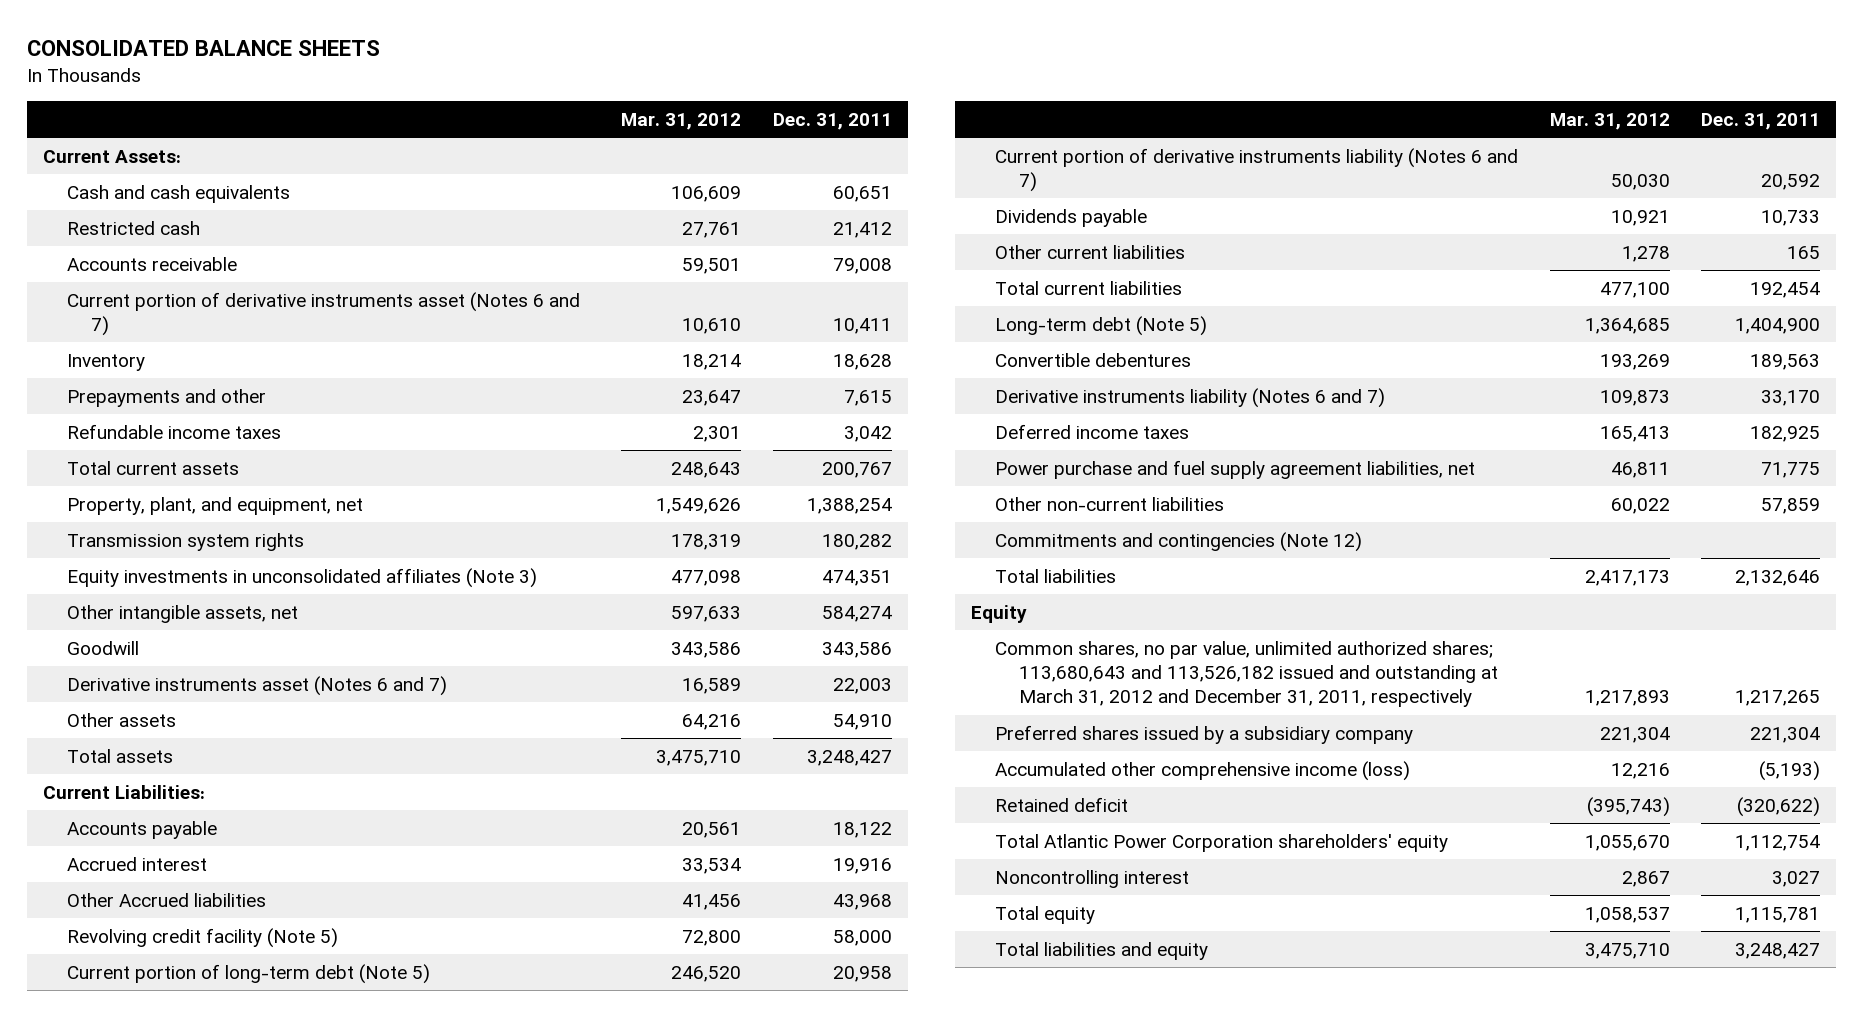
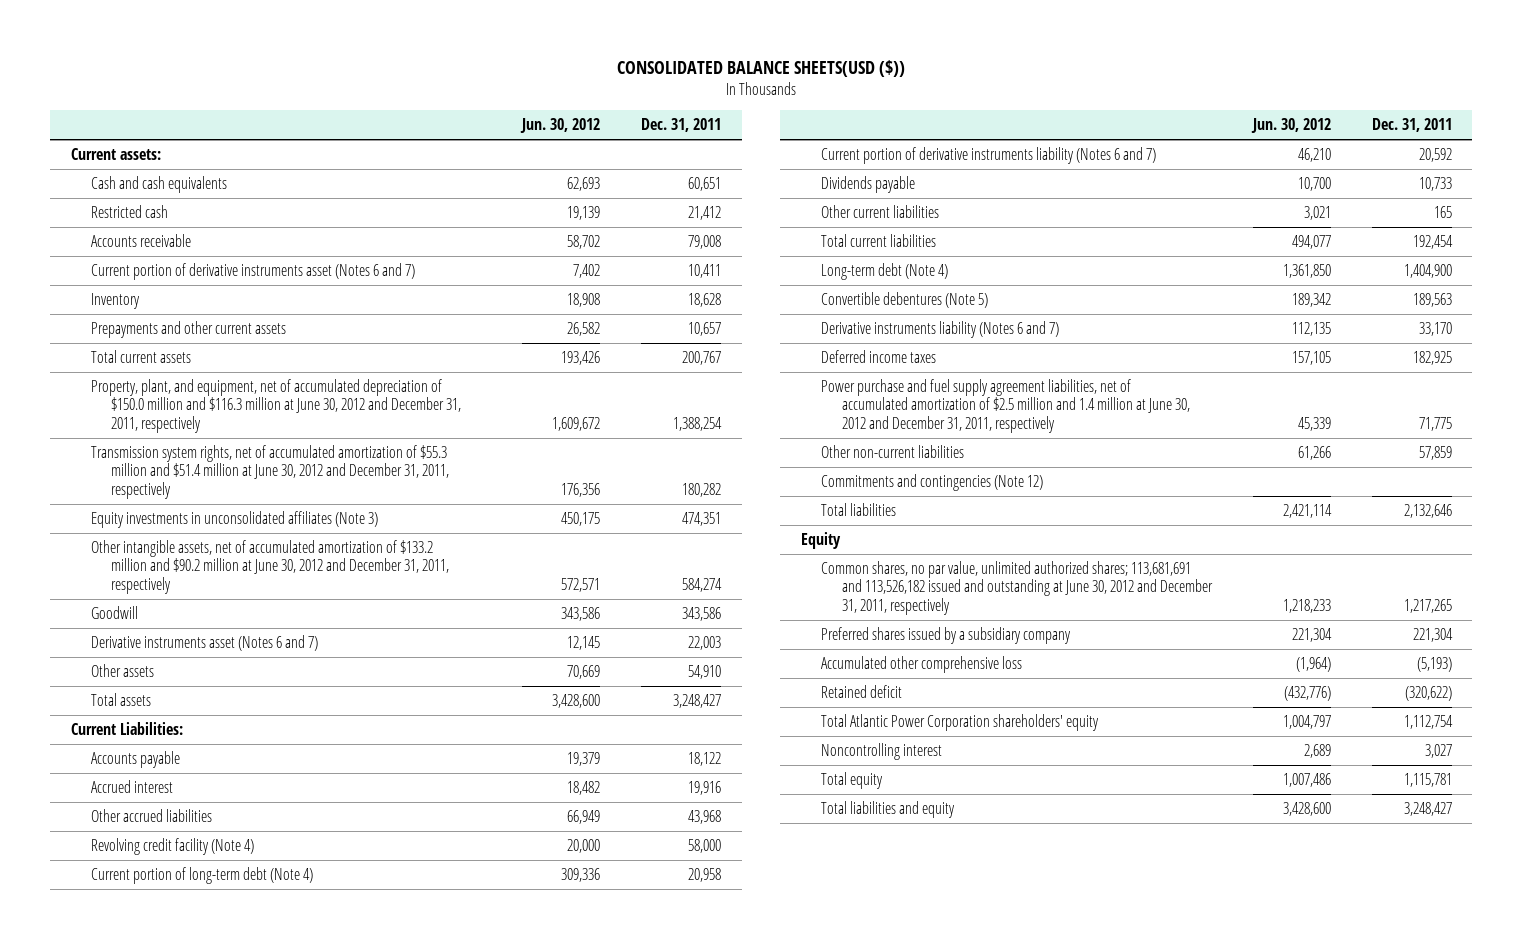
[26,40,380,57] CONSOLIDATED BALANCE SHEETS -> [617,59,906,77] CONSOLIDATED BALANCE SHEETS(USD ($))
[621,112,742,130] Mar. 31, 2012 -> none
none -> [520,118,601,134] Jun. 30, 2012
[42,149,181,163] Current Assets: -> [70,147,161,160] Current assets:
[66,423,281,439] Refundable income taxes -> none
[66,388,266,407] Prepayments and other -> [91,320,287,338] Prepayments and other current assets
[844,389,893,406] 7,615 -> [688,321,722,336] 10,657
[66,496,363,515] Property, plant, and equipment, net -> [91,378,462,433] Property, plant, and equipment, net of accumulated depreciation of $150.0 million and $116.3 million at June 30, 2012 and December 31, 2011, respectively
[66,532,304,551] Transmission system rights -> [91,444,450,499] Transmission system rights, net of accumulated amortization of $55.3 million and $51.4 million at June 30, 2012 and December 31, 2011, respectively
[66,604,298,623] Other intangible assets, net -> [91,539,450,594] Other intangible assets, net of accumulated amortization of $133.2 million and $90.2 million at June 30, 2012 and December 31, 2011, respectively
[66,892,266,907] Other Accrued liabilities -> [91,808,213,822] Other accrued liabilities
[66,927,338,948] Revolving credit facility (Note 5) -> [91,837,255,855] Revolving credit facility (Note 4)
[66,963,430,984] Current portion of long-term debt (Note 5) -> [91,866,314,884] Current portion of long-term debt (Note 4)
[994,315,1207,336] Long-term debt (Note 5) -> [821,262,949,280] Long-term debt (Note 4)
[994,352,1191,367] Convertible debentures -> [821,291,989,308] Convertible debentures (Note 5)
[994,459,1475,479] Power purchase and fuel supply agreement liabilities, net -> [821,378,1190,433] Power purchase and fuel supply agreement liabilities, net of accumulated amortization of $2.5 million and 1.4 million at June 30, 2012 and December 31, 2011, respectively
[994,640,1499,707] Common shares, no par value, unlimited authorized shares; 113,680,643 and 113,526,182 issued and outstanding at March 31, 2012 and December 31, 2011, respectively -> [821,560,1213,615] Common shares, no par value, unlimited authorized shares; 113,681,691 and 113,526,182 issued and outstanding at June 30, 2012 and December 31, 2011, respectively
[994,760,1410,781] Accumulated other comprehensive income (loss) -> [821,655,1023,673] Accumulated other comprehensive loss

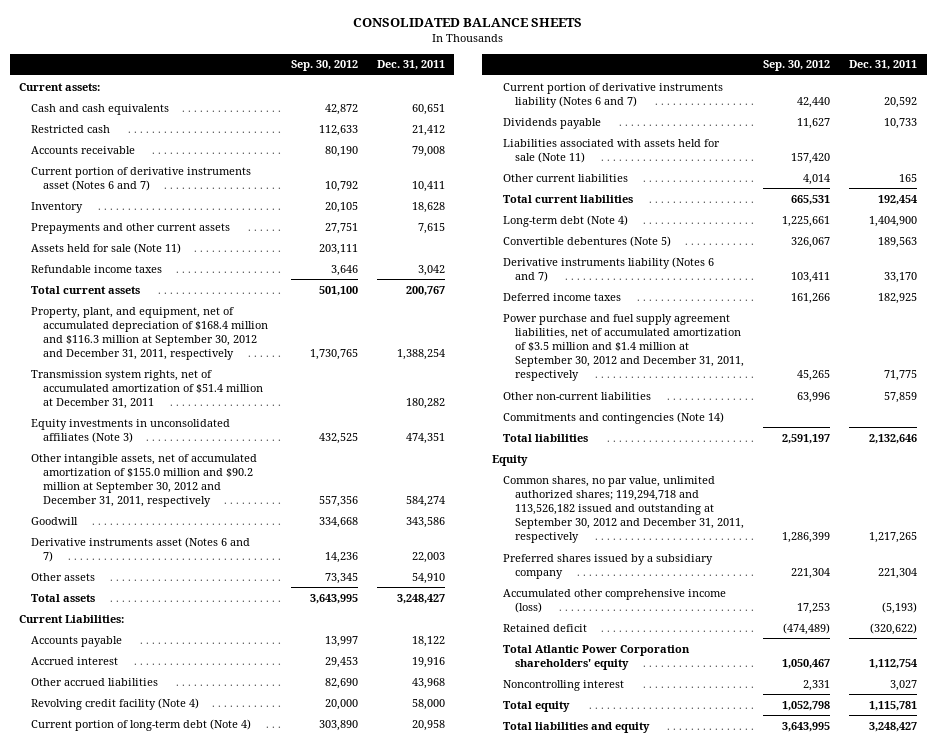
[617,59,906,77] CONSOLIDATED BALANCE SHEETS(USD ($)) -> [353,18,583,28] CONSOLIDATED BALANCE SHEETS
[520,118,601,134] Jun. 30, 2012 -> none
none -> [290,60,358,72] Sep. 30, 2012
[688,321,722,336] 10,657 -> [417,222,445,234] 7,615
none -> [30,242,181,254] Assets held for sale (Note 11)
none -> [30,264,162,273] Refundable income taxes
[91,378,462,433] Property, plant, and equipment, net of accumulated depreciation of $150.0 million and $116.3 million at June 30, 2012 and December 31, 2011, respectively -> [30,306,268,360] Property, plant, and equipment, net of accumulated depreciation of $168.4 million and $116.3 million at September 30, 2012 and December 31, 2011, respectively
[91,444,450,499] Transmission system rights, net of accumulated amortization of $55.3 million and $51.4 million at June 30, 2012 and December 31, 2011, respectively -> [30,369,263,409] Transmission system rights, net of accumulated amortization of $51.4 million at December 31, 2011
[91,539,450,594] Other intangible assets, net of accumulated amortization of $133.2 million and $90.2 million at June 30, 2012 and December 31, 2011, respectively -> [30,453,257,507] Other intangible assets, net of accumulated amortization of $155.0 million and $90.2 million at September 30, 2012 and December 31, 2011, respectively
none -> [503,138,721,163] Liabilities associated with assets held for sale (Note 11)
[821,378,1190,433] Power purchase and fuel supply agreement liabilities, net of accumulated amortization of $2.5 million and 1.4 million at June 30, 2012 and December 31, 2011, respectively -> [503,313,744,382] Power purchase and fuel supply agreement liabilities, net of accumulated amortization of $3.5 million and $1.4 million at September 30, 2012 and December 31, 2011, respectively
[821,473,1044,491] Commitments and contingencies (Note 12) -> [503,411,725,424] Commitments and contingencies (Note 14)
[821,560,1213,615] Common shares, no par value, unlimited authorized shares; 113,681,691 and 113,526,182 issued and outstanding at June 30, 2012 and December 31, 2011, respectively -> [503,475,744,544] Common shares, no par value, unlimited authorized shares; 119,294,718 and 113,526,182 issued and outstanding at September 30, 2012 and December 31, 2011, respectively
[821,655,1023,673] Accumulated other comprehensive loss -> [503,588,727,613] Accumulated other comprehensive income (loss)

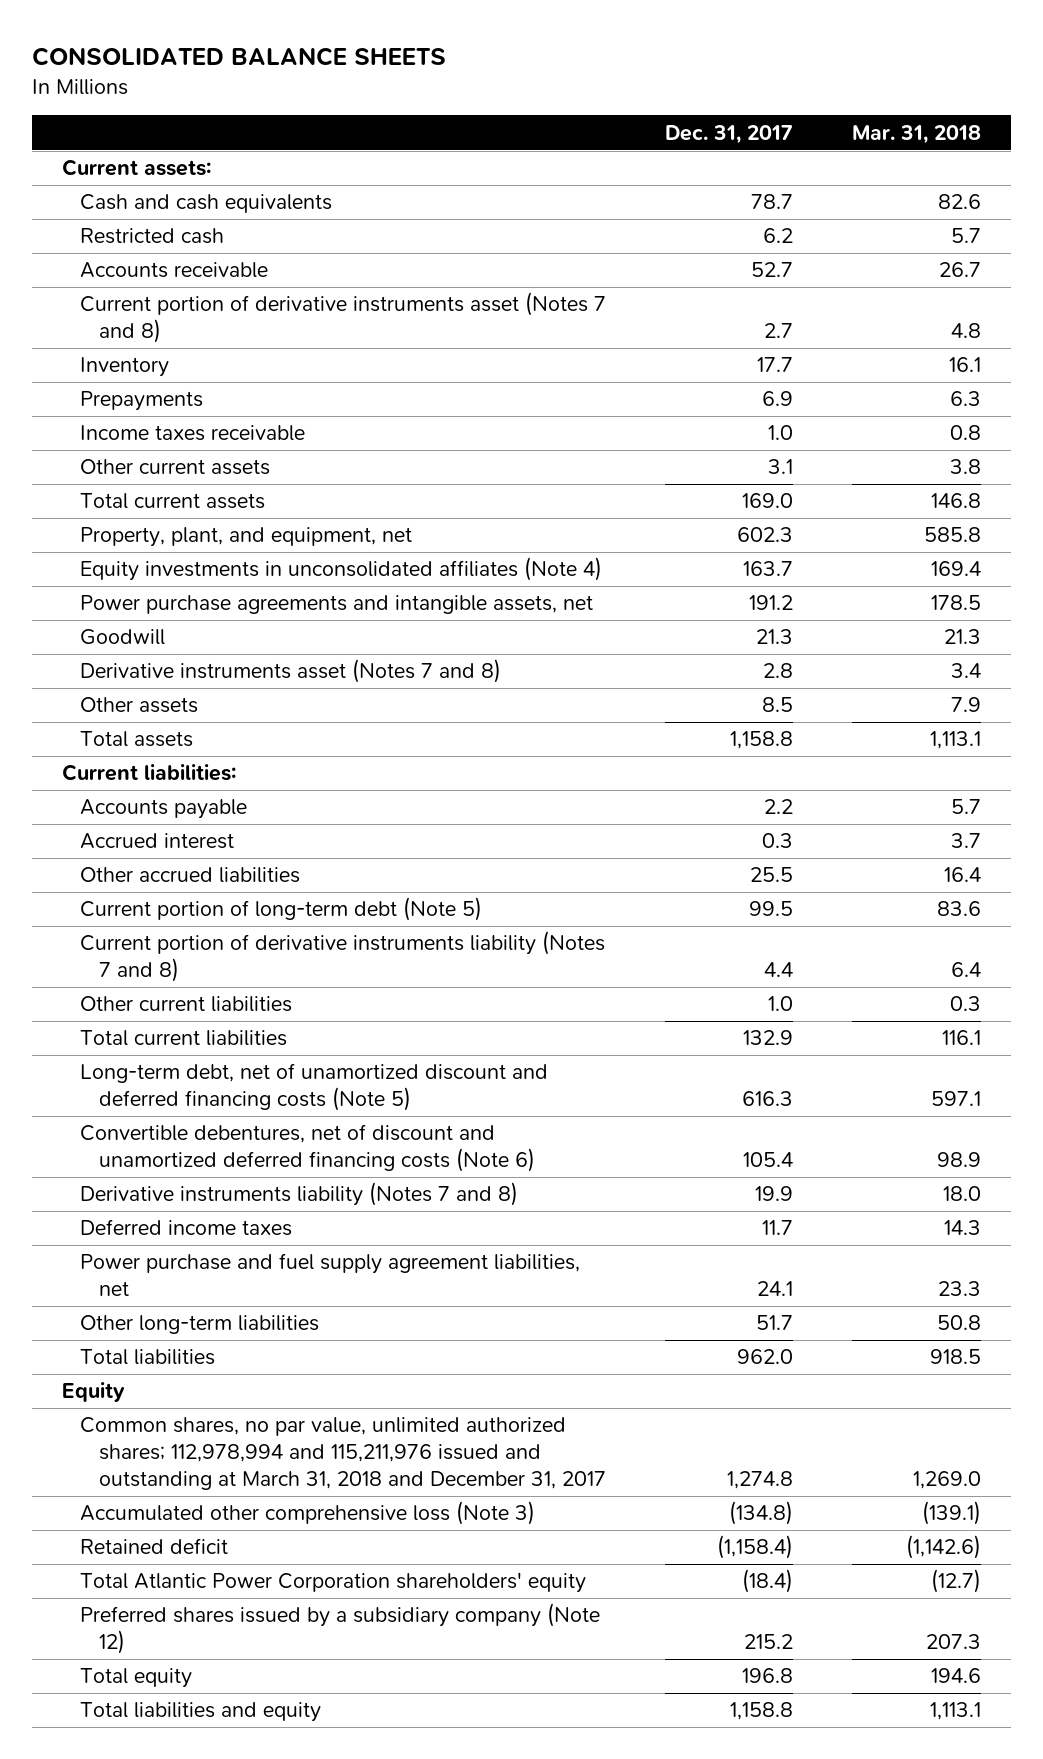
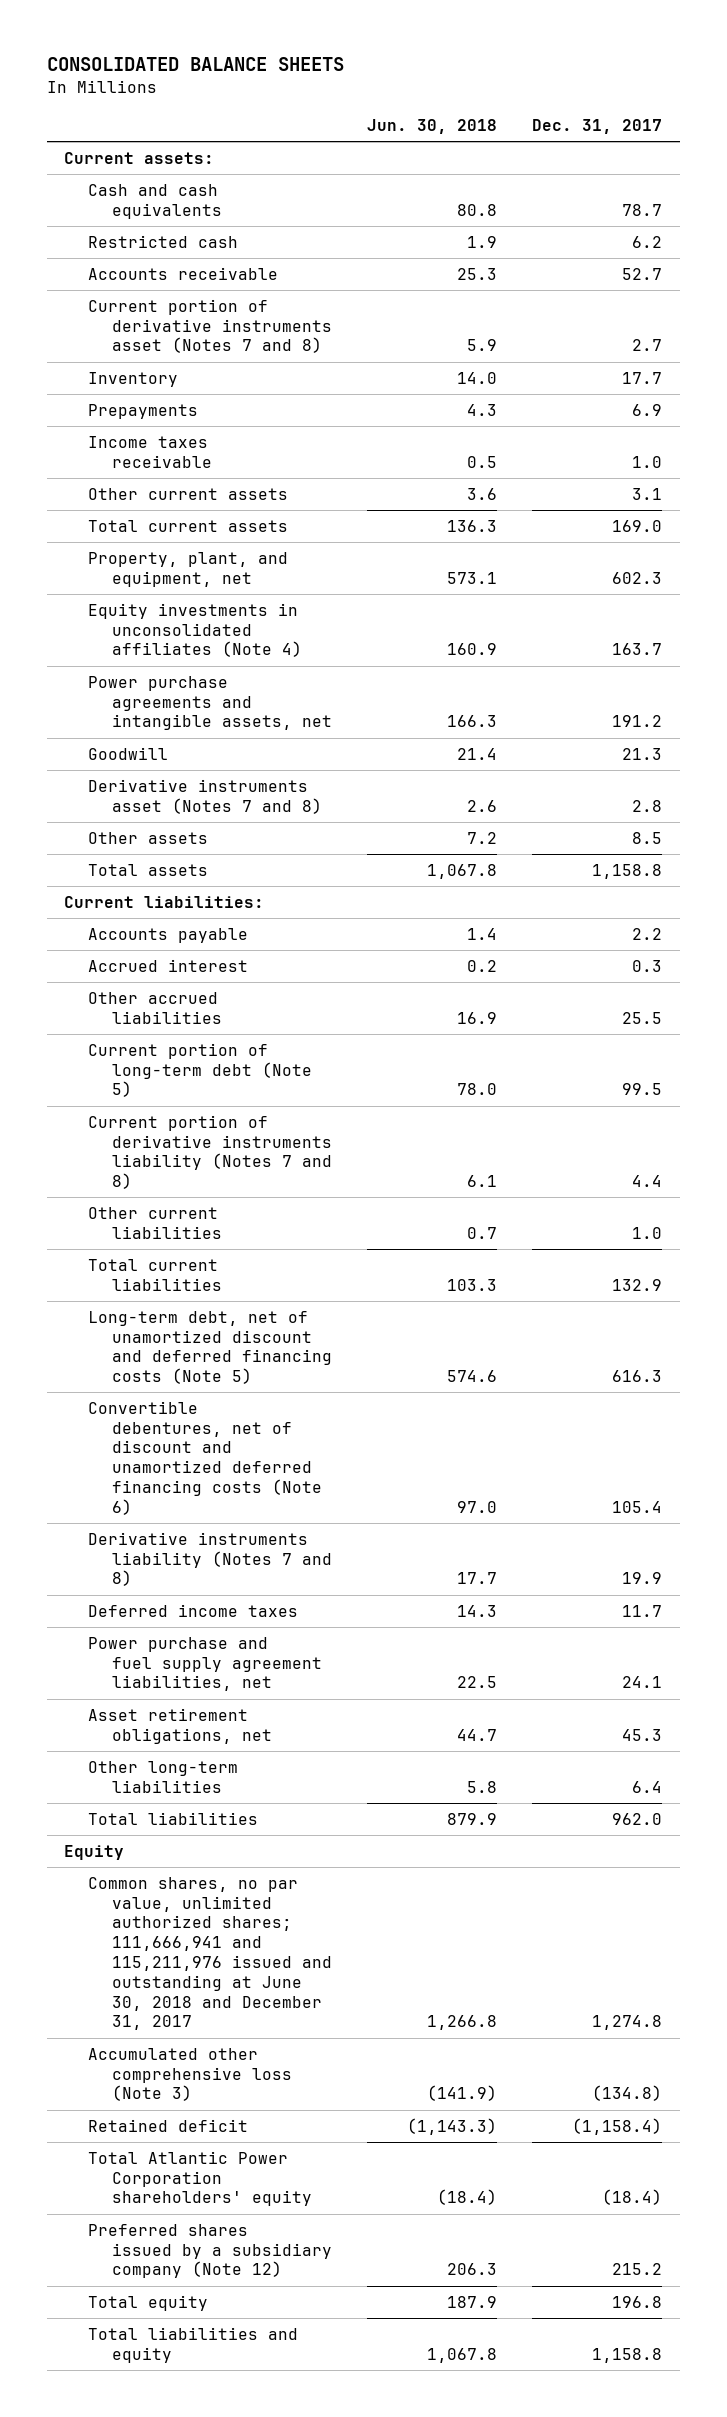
[852,124,982,144] Mar. 31, 2018 -> none
none -> [367,118,498,134] Jun. 30, 2018
none -> [87,1707,272,1744] Asset retirement obligations, net
[756,1315,794,1331] 51.7 -> [632,1780,663,1793] 6.4
[80,1417,606,1491] Common shares, no par value, unlimited authorized shares; 112,978,994 and 115,211,976 issued and outstanding at March 31, 2018 and December 31, 2017 -> [87,1876,332,2031] Common shares, no par value, unlimited authorized shares; 111,666,941 and 115,211,976 issued and outstanding at June 30, 2018 and December 31, 2017

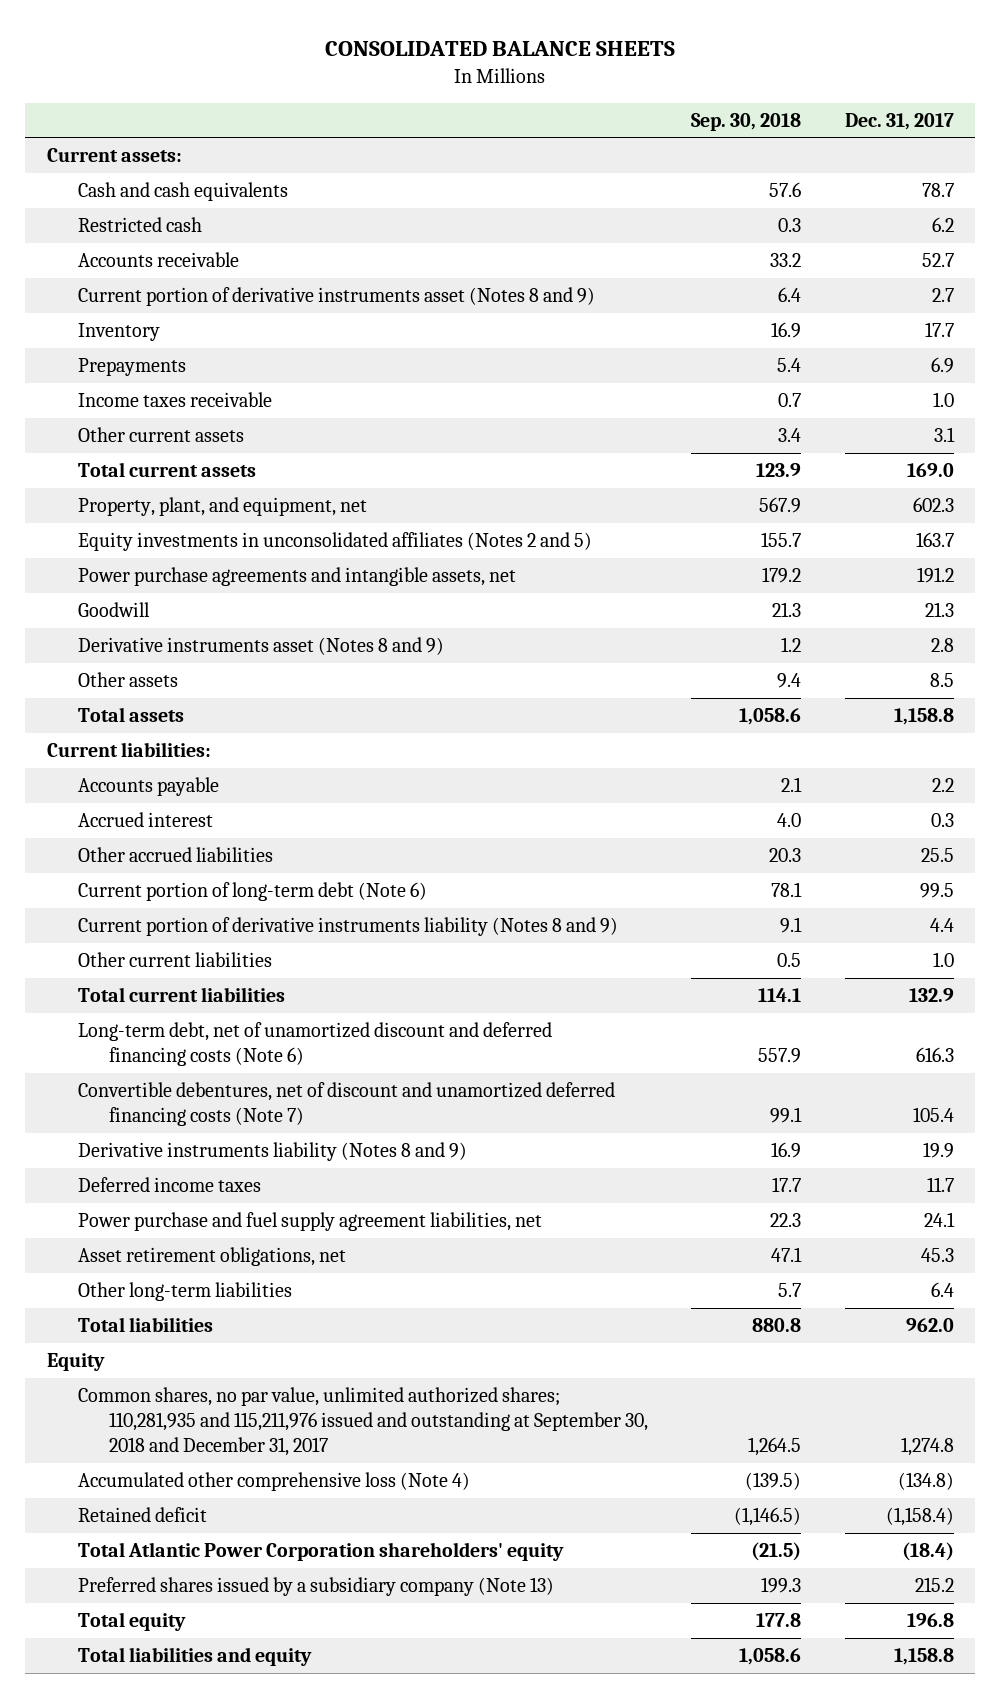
[367,118,498,134] Jun. 30, 2018 -> none
none -> [691,112,802,131] Sep. 30, 2018
[87,298,332,354] Current portion of derivative instruments asset (Notes 7 and 8) -> [77,287,595,307] Current portion of derivative instruments asset (Notes 8 and 9)
[87,602,302,658] Equity investments in unconsolidated affiliates (Note 4) -> [77,532,592,552] Equity investments in unconsolidated affiliates (Notes 2 and 5)
[87,778,322,814] Derivative instruments asset (Notes 7 and 8) -> [77,637,444,656] Derivative instruments asset (Notes 8 and 9)
[87,1042,312,1098] Current portion of long-term debt (Note 5) -> [77,882,427,902] Current portion of long-term debt (Note 6)
[87,1114,332,1190] Current portion of derivative instruments liability (Notes 7 and 8) -> [77,917,618,937] Current portion of derivative instruments liability (Notes 8 and 9)
[87,1310,332,1385] Long-term debt, net of unamortized discount and deferred financing costs (Note 5) -> [77,1022,552,1067] Long-term debt, net of unamortized discount and deferred financing costs (Note 6)
[87,1400,322,1515] Convertible debentures, net of discount and unamortized deferred financing costs (Note 6) -> [77,1082,615,1127] Convertible debentures, net of discount and unamortized deferred financing costs (Note 7)
[87,1531,332,1587] Derivative instruments liability (Notes 7 and 8) -> [77,1142,467,1162] Derivative instruments liability (Notes 8 and 9)
[87,1876,332,2031] Common shares, no par value, unlimited authorized shares; 111,666,941 and 115,211,976 issued and outstanding at June 30, 2018 and December 31, 2017 -> [77,1387,648,1457] Common shares, no par value, unlimited authorized shares; 110,281,935 and 115,211,976 issued and outstanding at September 30, 2018 and December 31, 2017
[87,2047,292,2102] Accumulated other comprehensive loss (Note 3) -> [77,1472,470,1492] Accumulated other comprehensive loss (Note 4)
[87,2223,332,2279] Preferred shares issued by a subsidiary company (Note 12) -> [77,1577,554,1597] Preferred shares issued by a subsidiary company (Note 13)

